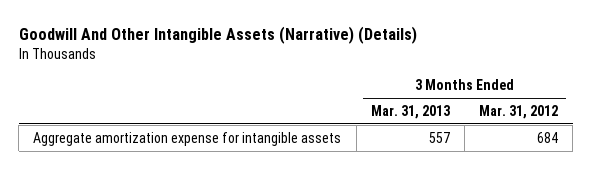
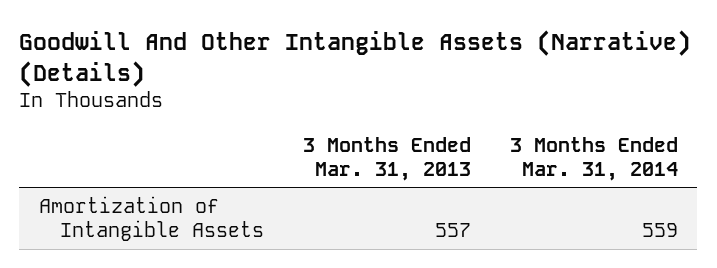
[479,104,559,119] Mar. 31, 2012 -> none
none -> [509,136,678,182] 3 Months Ended Mar. 31, 2014
[33,131,342,146] Aggregate amortization expense for intangible assets -> [38,196,264,242] Amortization of Intangible Assets

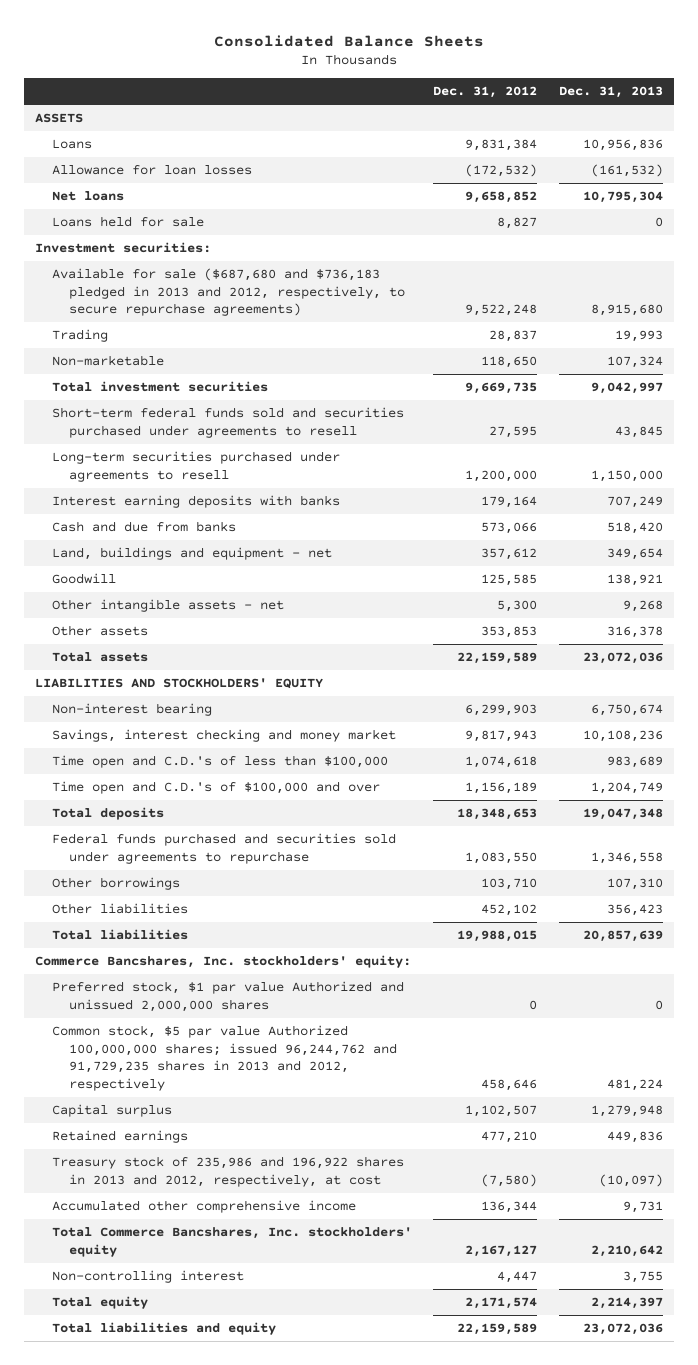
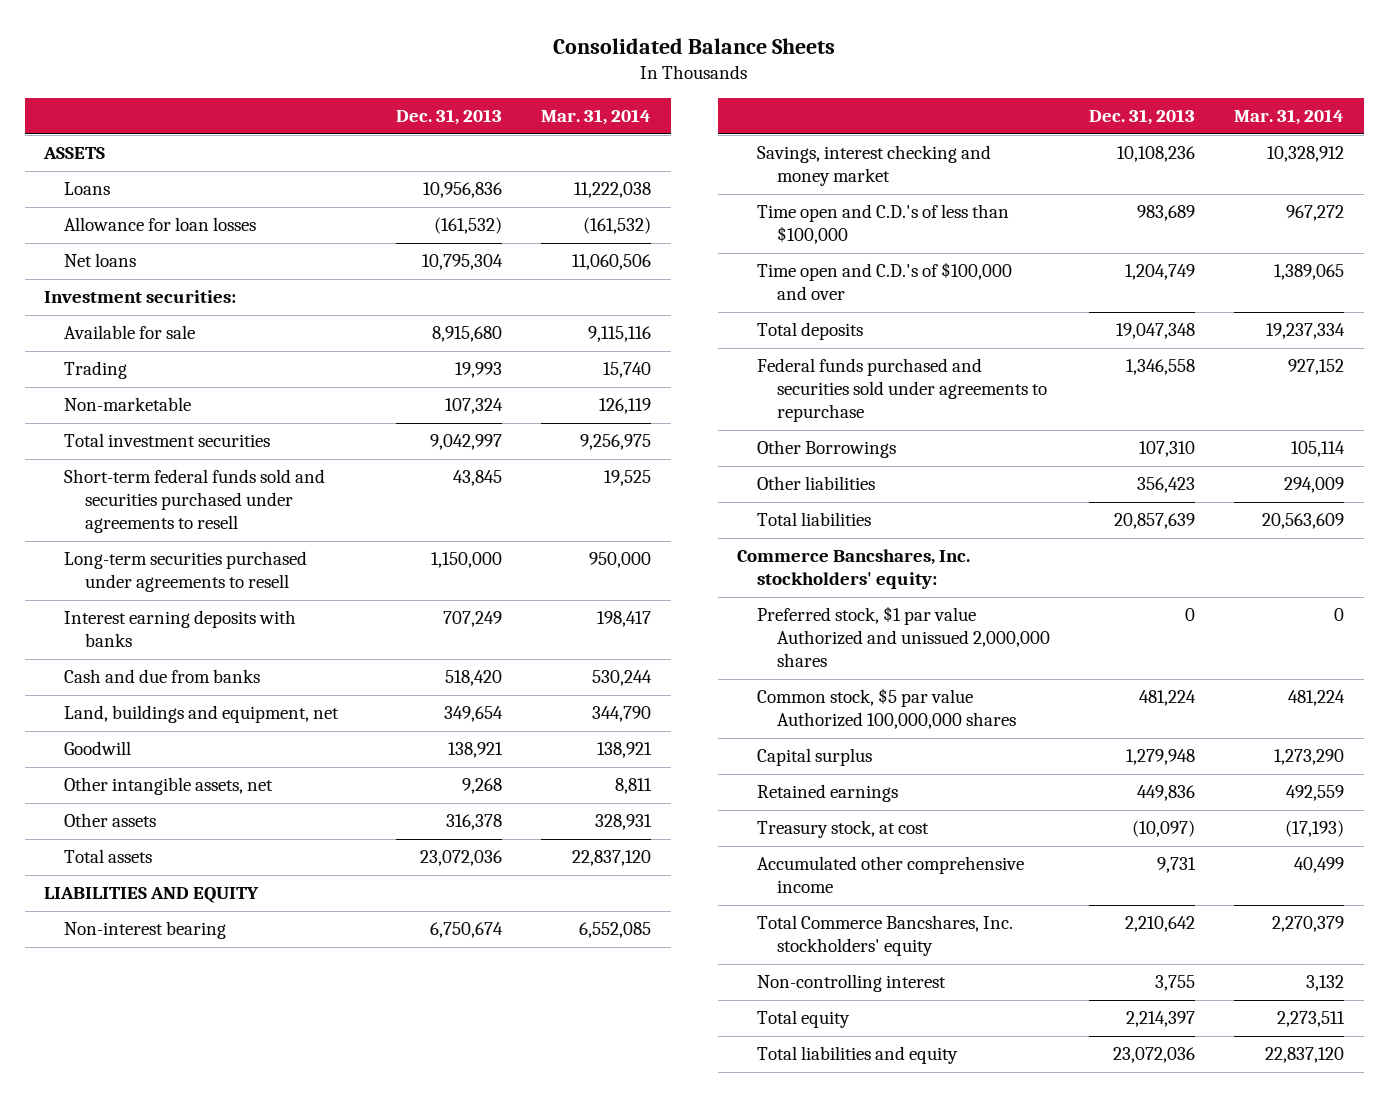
[433,86,538,99] Dec. 31, 2012 -> none
none -> [541,109,652,126] Mar. 31, 2014
[52,216,205,228] Loans held for sale -> none
[52,268,406,317] Available for sale ($687,680 and $736,183 pledged in 2013 and 2012, respectively, to secure repurchase agreements) -> [64,325,196,340] Available for sale
[52,547,333,561] Land, buildings and equipment - net -> [64,705,340,724] Land, buildings and equipment, net
[52,599,285,613] Other intangible assets - net -> [64,777,274,796] Other intangible assets, net
[34,678,323,690] LIABILITIES AND STOCKHOLDERS' EQUITY -> [44,887,260,904] LIABILITIES AND EQUITY
[52,877,181,891] Other borrowings -> [757,440,897,459] Other Borrowings
[52,1025,398,1092] Common stock, $5 par value Authorized 100,000,000 shares; issued 96,244,762 and 91,729,235 shares in 2013 and 2012, respectively -> [757,688,1017,730] Common stock, $5 par value Authorized 100,000,000 shares
[52,1156,405,1187] Treasury stock of 235,986 and 196,922 shares in 2013 and 2012, respectively, at cost -> [757,820,930,839] Treasury stock, at cost

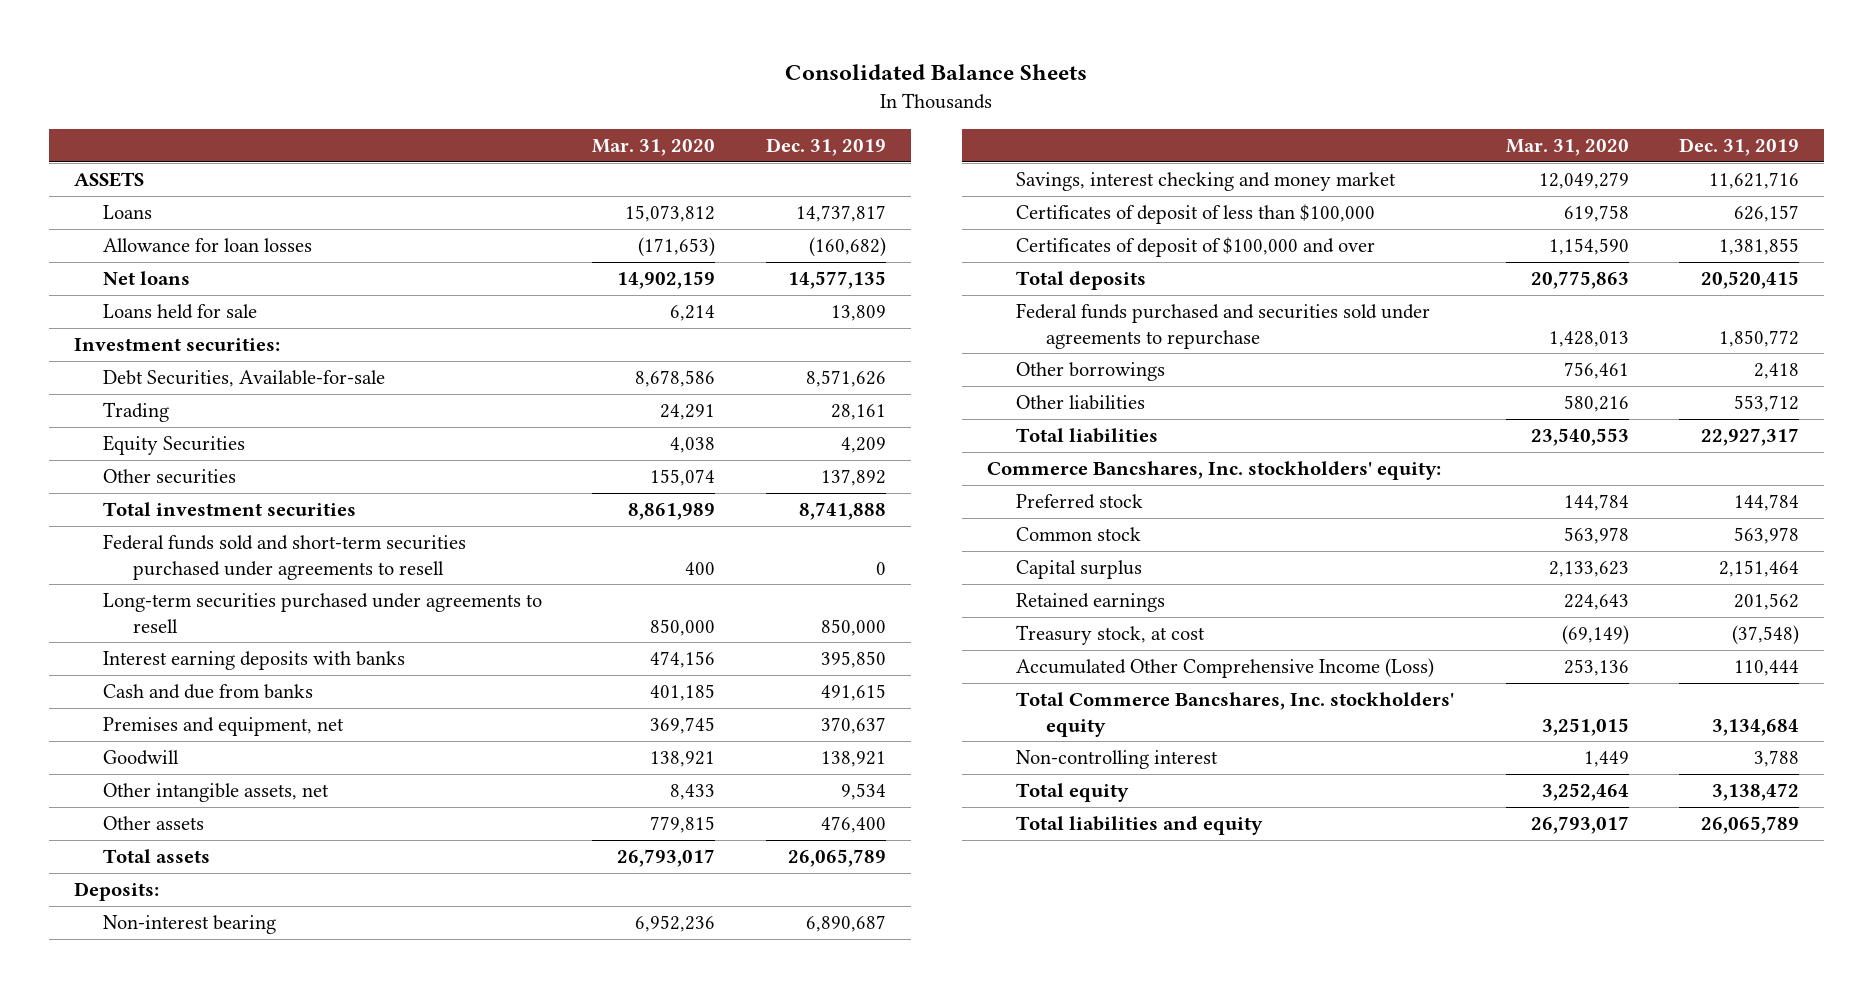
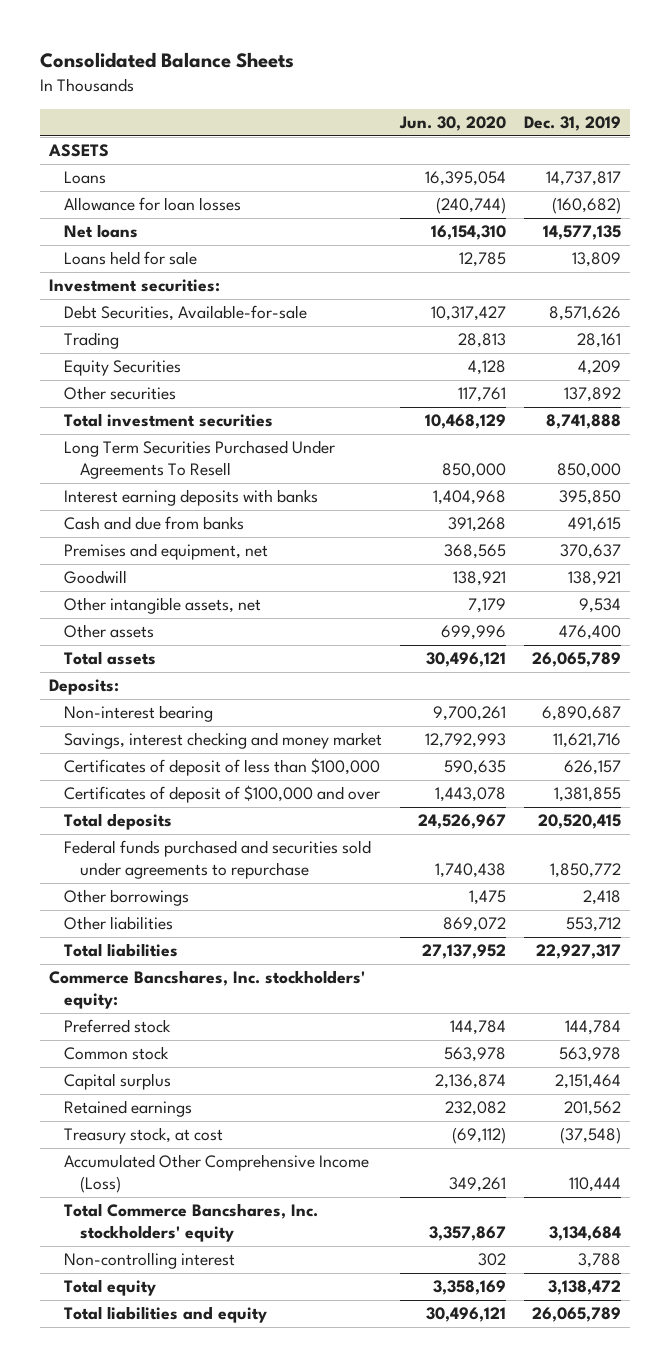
[592,138,716,156] Mar. 31, 2020 -> none
none -> [399,115,507,131] Jun. 30, 2020
[103,534,467,580] Federal funds sold and short-term securities purchased under agreements to resell -> none
[103,593,543,633] Long-term securities purchased under agreements to resell -> [64,440,336,479] Long Term Securities Purchased Under Agreements To Resell

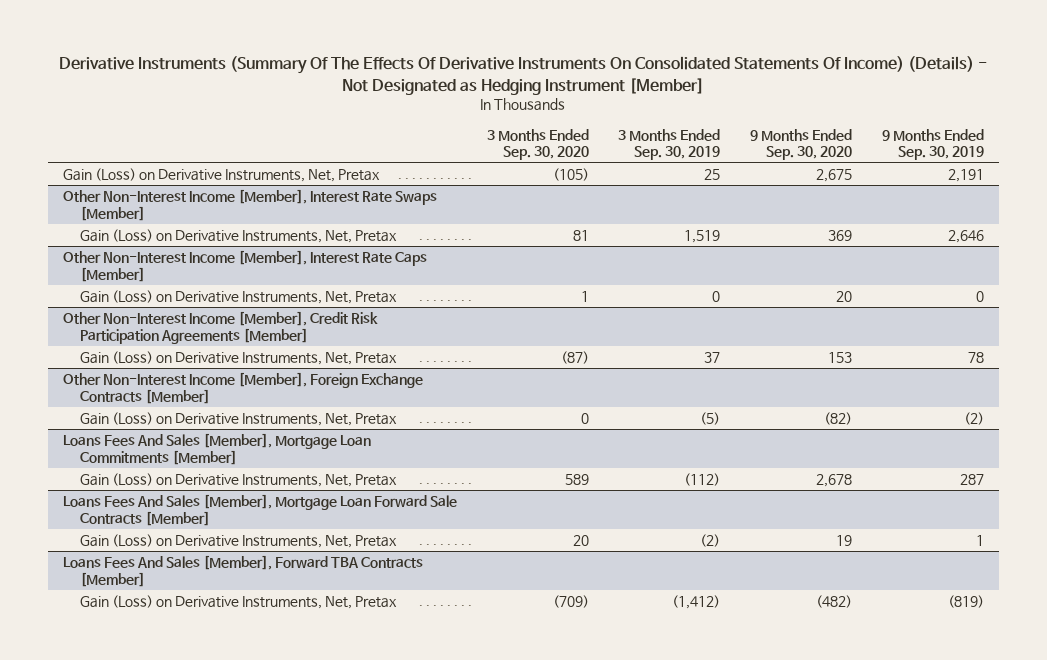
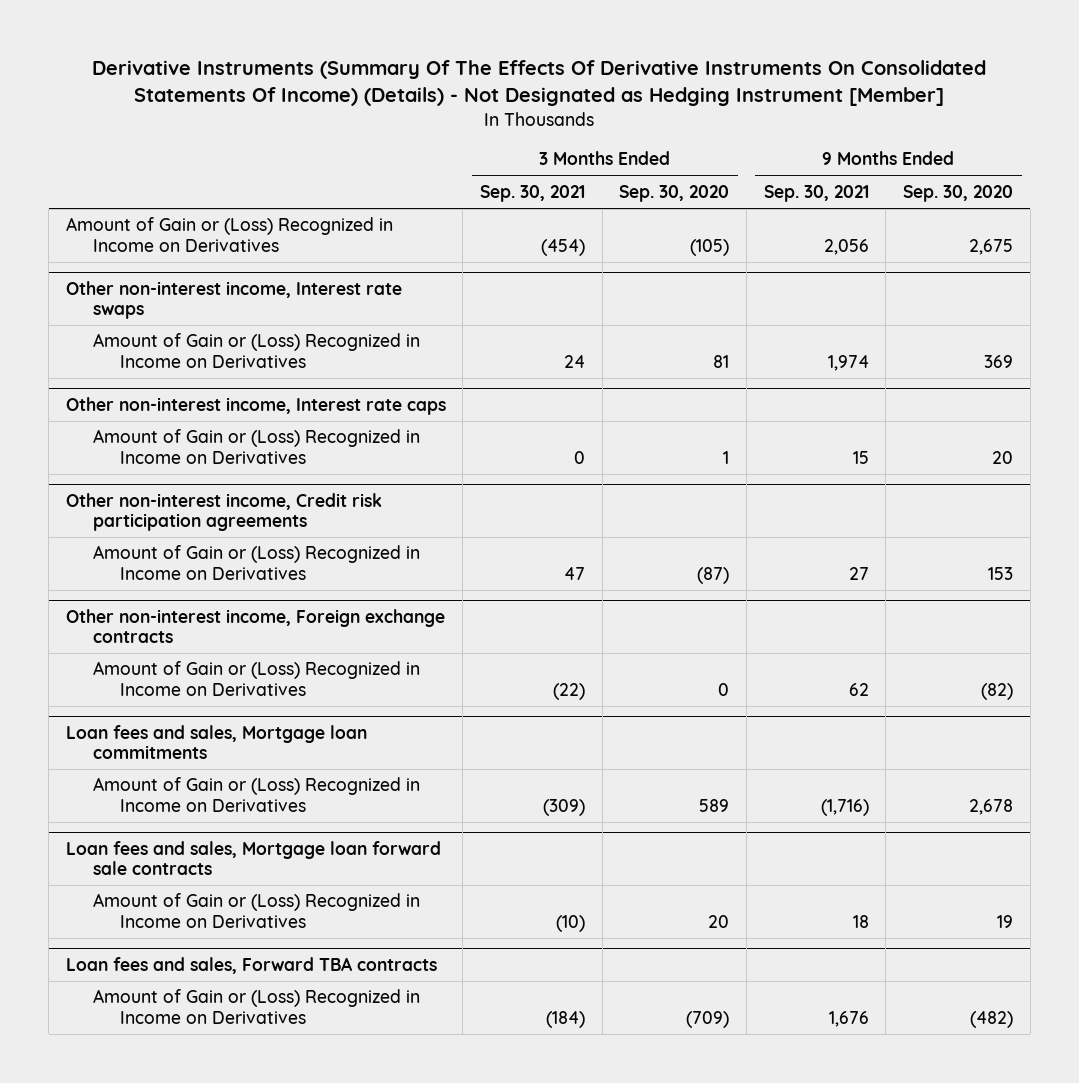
[618,128,721,160] 3 Months Ended Sep. 30, 2019 -> none
[882,128,985,160] 9 Months Ended Sep. 30, 2019 -> none
none -> [480,184,586,202] Sep. 30, 2021
none -> [763,184,869,202] Sep. 30, 2021
[62,168,380,183] Gain (Loss) on Derivative Instruments, Net, Pretax -> [65,217,393,252] Amount of Gain or (Loss) Recognized in Income on Derivatives
[62,189,437,221] Other Non-Interest Income [Member], Interest Rate Swaps [Member] -> [65,280,402,320] Other non-interest income, Interest rate swaps
[79,229,397,244] Gain (Loss) on Derivative Instruments, Net, Pretax -> [92,333,420,368] Amount of Gain or (Loss) Recognized in Income on Derivatives
[62,250,427,282] Other Non-Interest Income [Member], Interest Rate Caps [Member] -> [65,396,446,415] Other non-interest income, Interest rate caps
[79,290,397,305] Gain (Loss) on Derivative Instruments, Net, Pretax -> [92,429,420,464] Amount of Gain or (Loss) Recognized in Income on Derivatives
[62,311,378,344] Other Non-Interest Income [Member], Credit Risk Participation Agreements [Member] -> [65,492,382,532] Other non-interest income, Credit risk participation agreements
[79,351,397,366] Gain (Loss) on Derivative Instruments, Net, Pretax -> [92,545,420,580] Amount of Gain or (Loss) Recognized in Income on Derivatives
[62,372,423,404] Other Non-Interest Income [Member], Foreign Exchange Contracts [Member] -> [65,608,445,644] Other non-interest income, Foreign exchange contracts
[79,412,397,427] Gain (Loss) on Derivative Instruments, Net, Pretax -> [92,661,420,696] Amount of Gain or (Loss) Recognized in Income on Derivatives
[62,433,371,465] Loans Fees And Sales [Member], Mortgage Loan Commitments [Member] -> [65,724,367,760] Loan fees and sales, Mortgage loan commitments
[79,473,397,488] Gain (Loss) on Derivative Instruments, Net, Pretax -> [92,777,420,812] Amount of Gain or (Loss) Recognized in Income on Derivatives
[62,494,457,526] Loans Fees And Sales [Member], Mortgage Loan Forward Sale Contracts [Member] -> [65,840,441,876] Loan fees and sales, Mortgage loan forward sale contracts
[79,534,397,549] Gain (Loss) on Derivative Instruments, Net, Pretax -> [92,893,420,928] Amount of Gain or (Loss) Recognized in Income on Derivatives
[62,555,423,587] Loans Fees And Sales [Member], Forward TBA Contracts [Member] -> [65,956,437,974] Loan fees and sales, Forward TBA contracts
[79,595,397,610] Gain (Loss) on Derivative Instruments, Net, Pretax -> [92,989,420,1024] Amount of Gain or (Loss) Recognized in Income on Derivatives

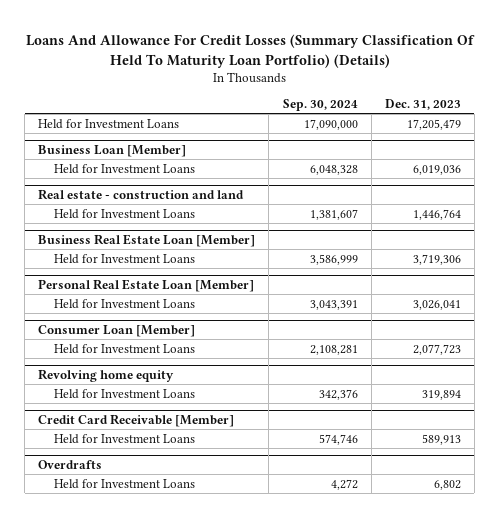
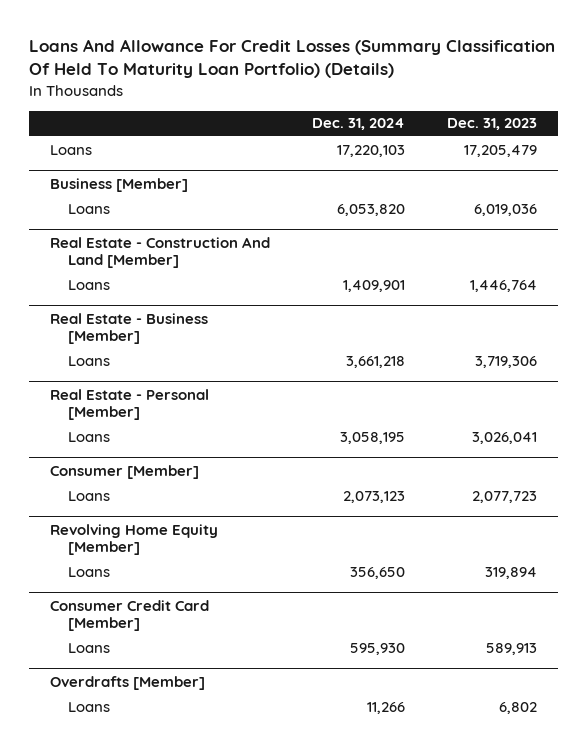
[282,99,358,112] Sep. 30, 2024 -> none
none -> [311,118,405,131] Dec. 31, 2024
[38,118,180,129] Held for Investment Loans -> [49,144,92,155] Loans
[38,145,187,158] Business Loan [Member] -> [49,177,188,192] Business [Member]
[53,163,195,174] Held for Investment Loans -> [67,203,110,214] Loans
[38,189,245,201] Real estate - construction and land -> [49,236,270,269] Real Estate - Construction And Land [Member]
[53,208,195,219] Held for Investment Loans -> [67,279,110,290] Loans
[38,234,256,248] Business Real Estate Loan [Member] -> [49,312,208,345] Real Estate - Business [Member]
[53,253,195,264] Held for Investment Loans -> [67,355,110,366] Loans
[38,279,255,293] Personal Real Estate Loan [Member] -> [49,388,209,421] Real Estate - Personal [Member]
[53,298,195,309] Held for Investment Loans -> [67,431,110,442] Loans
[38,325,196,338] Consumer Loan [Member] -> [49,464,199,479] Consumer [Member]
[53,343,195,354] Held for Investment Loans -> [67,490,110,501] Loans
[38,369,175,383] Revolving home equity -> [49,523,218,556] Revolving Home Equity [Member]
[53,388,195,399] Held for Investment Loans -> [67,566,110,577] Loans
[38,414,235,428] Credit Card Receivable [Member] -> [49,599,209,632] Consumer Credit Card [Member]
[53,433,195,444] Held for Investment Loans -> [67,642,110,653] Loans
[38,460,103,470] Overdrafts -> [49,675,205,690] Overdrafts [Member]
[53,478,195,489] Held for Investment Loans -> [67,701,110,712] Loans

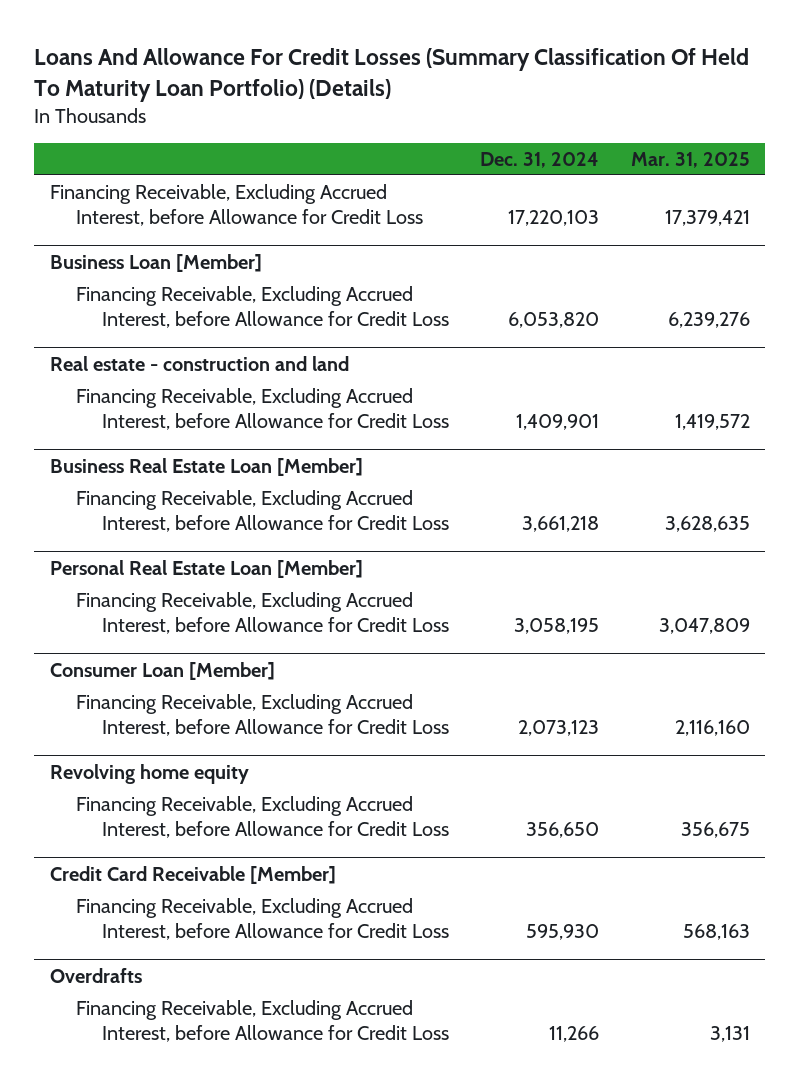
[446,118,537,131] Dec. 31, 2023 -> none
none -> [630,151,750,168] Mar. 31, 2025
[49,144,92,155] Loans -> [50,184,423,227] Financing Receivable, Excluding Accrued Interest, before Allowance for Credit Loss
[49,177,188,192] Business [Member] -> [50,253,263,272] Business Loan [Member]
[67,203,110,214] Loans -> [75,286,449,329] Financing Receivable, Excluding Accrued Interest, before Allowance for Credit Loss
[49,236,270,269] Real Estate - Construction And Land [Member] -> [50,355,350,371] Real estate - construction and land
[67,279,110,290] Loans -> [75,388,449,431] Financing Receivable, Excluding Accrued Interest, before Allowance for Credit Loss
[49,312,208,345] Real Estate - Business [Member] -> [50,457,364,476] Business Real Estate Loan [Member]
[67,355,110,366] Loans -> [75,490,449,533] Financing Receivable, Excluding Accrued Interest, before Allowance for Credit Loss
[49,388,209,421] Real Estate - Personal [Member] -> [50,559,364,578] Personal Real Estate Loan [Member]
[67,431,110,442] Loans -> [75,592,449,635] Financing Receivable, Excluding Accrued Interest, before Allowance for Credit Loss
[49,464,199,479] Consumer [Member] -> [50,661,276,680] Consumer Loan [Member]
[67,490,110,501] Loans -> [75,694,449,737] Financing Receivable, Excluding Accrued Interest, before Allowance for Credit Loss
[49,523,218,556] Revolving Home Equity [Member] -> [50,763,250,784] Revolving home equity
[67,566,110,577] Loans -> [75,796,449,839] Financing Receivable, Excluding Accrued Interest, before Allowance for Credit Loss
[49,599,209,632] Consumer Credit Card [Member] -> [50,865,337,884] Credit Card Receivable [Member]
[67,642,110,653] Loans -> [75,898,449,941] Financing Receivable, Excluding Accrued Interest, before Allowance for Credit Loss
[49,675,205,690] Overdrafts [Member] -> [50,967,143,983] Overdrafts
[67,701,110,712] Loans -> [75,1000,449,1043] Financing Receivable, Excluding Accrued Interest, before Allowance for Credit Loss

